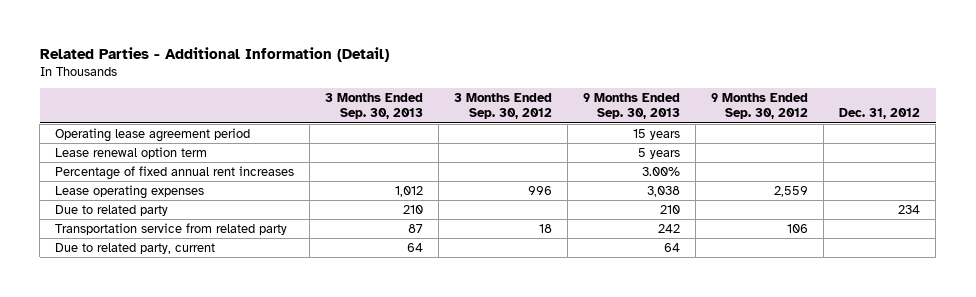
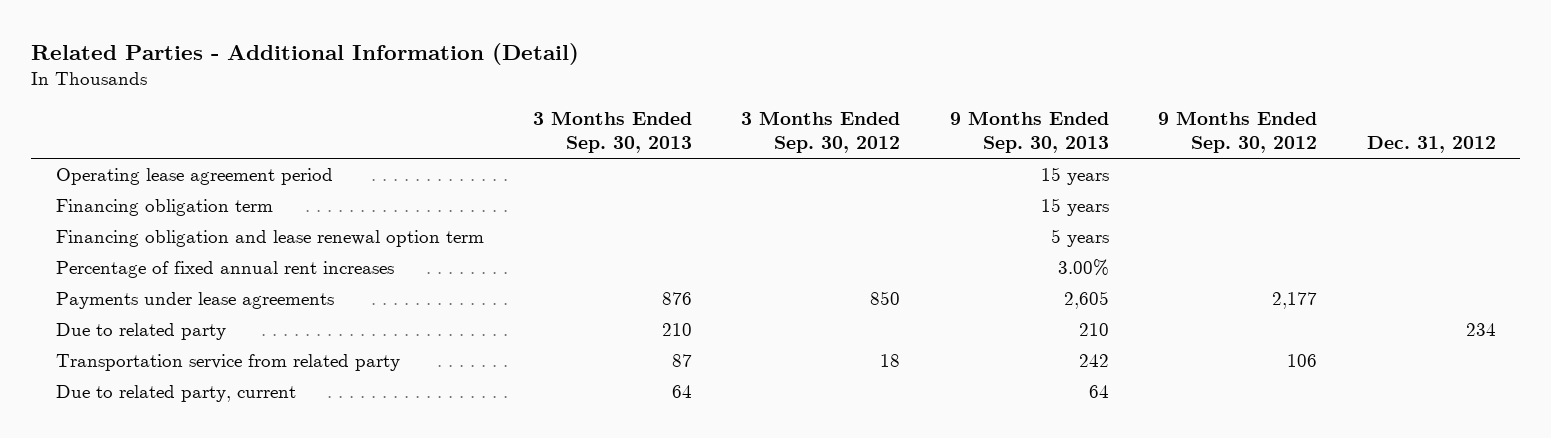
none -> [55,198,273,216] Financing obligation term
[55,146,208,159] Lease renewal option term -> [55,229,484,247] Financing obligation and lease renewal option term
[55,184,205,199] Lease operating expenses -> none
none -> [55,291,334,309] Payments under lease agreements

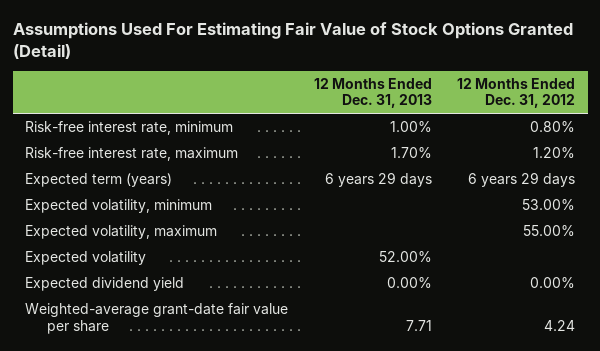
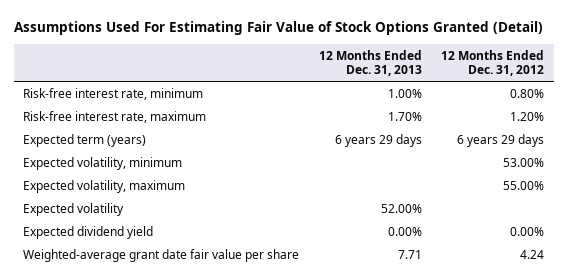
[25,302,289,334] Weighted-average grant-date fair value per share -> [23,248,300,262] Weighted-average grant date fair value per share

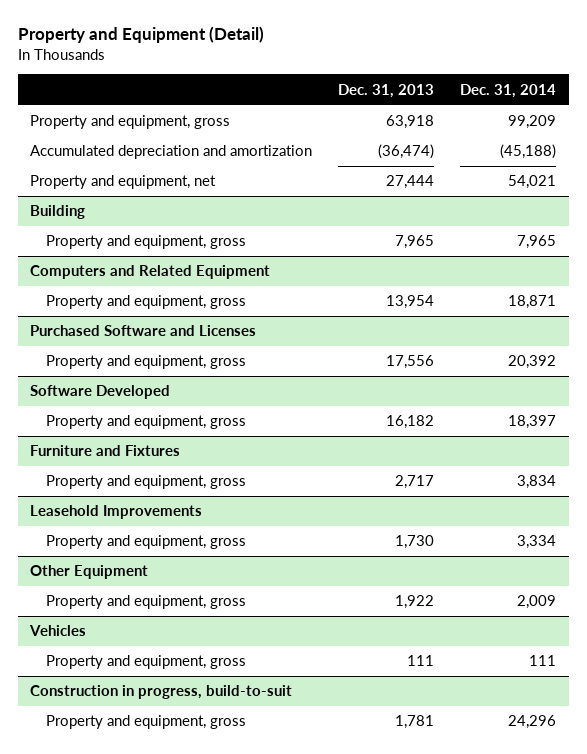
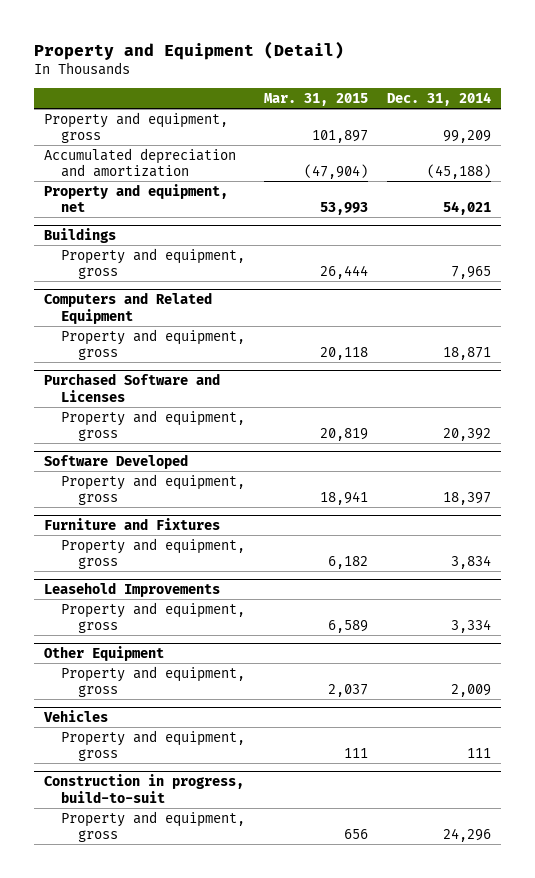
[338,83,435,98] Dec. 31, 2013 -> none
none -> [263,92,368,106] Mar. 31, 2015
[30,205,86,220] Building -> [44,228,117,244] Buildings

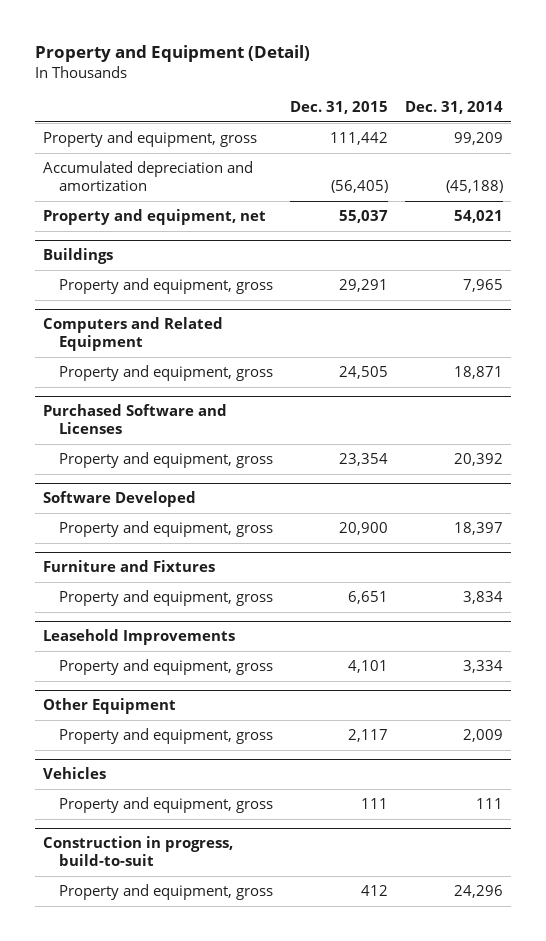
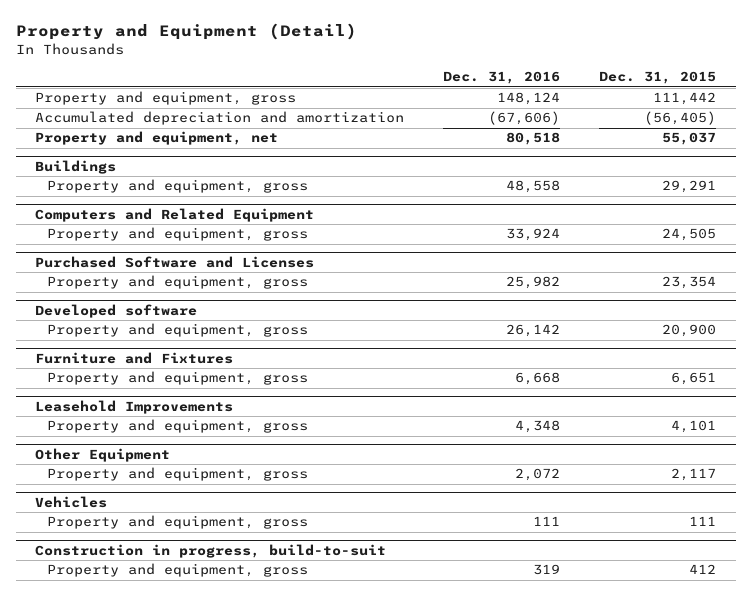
[404,101,503,115] Dec. 31, 2014 -> none
none -> [443,71,561,85] Dec. 31, 2016
[43,491,197,508] Software Developed -> [35,303,198,318] Developed software

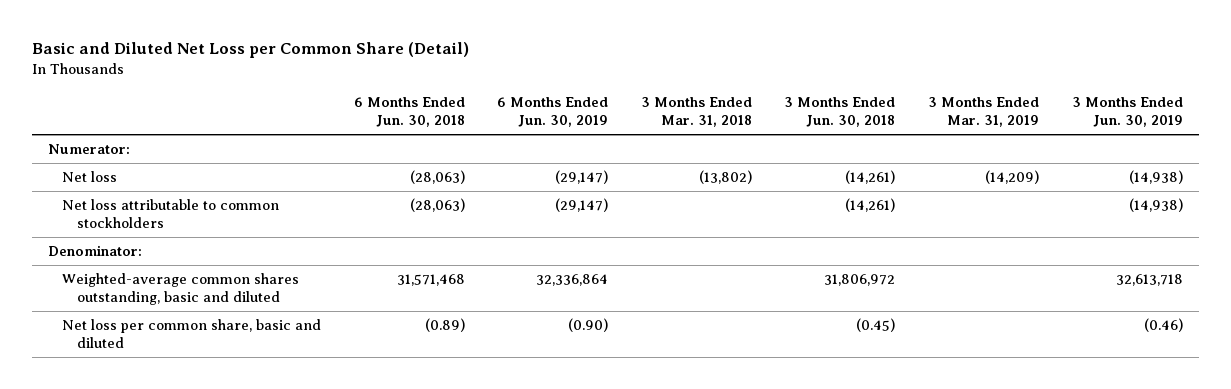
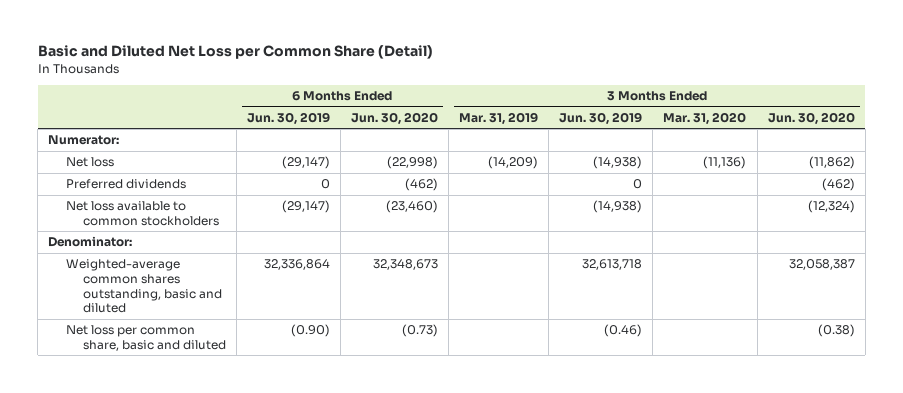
[353,97,465,128] 6 Months Ended Jun. 30, 2018 -> none
[640,97,752,128] 3 Months Ended Mar. 31, 2018 -> none
[784,97,896,128] 3 Months Ended Jun. 30, 2018 -> none
none -> [350,111,438,125] Jun. 30, 2020
none -> [663,111,747,125] Mar. 31, 2020
none -> [767,111,855,125] Jun. 30, 2020
none -> [65,179,186,190] Preferred dividends
[62,198,280,228] Net loss attributable to common stockholders -> [65,201,219,226] Net loss available to common stockholders

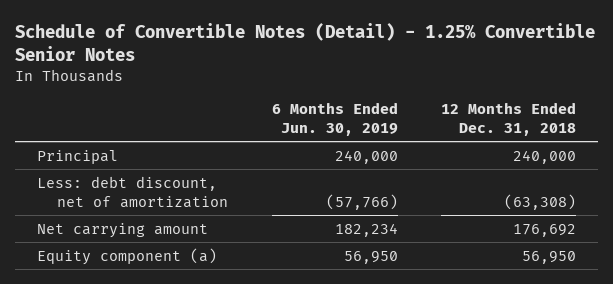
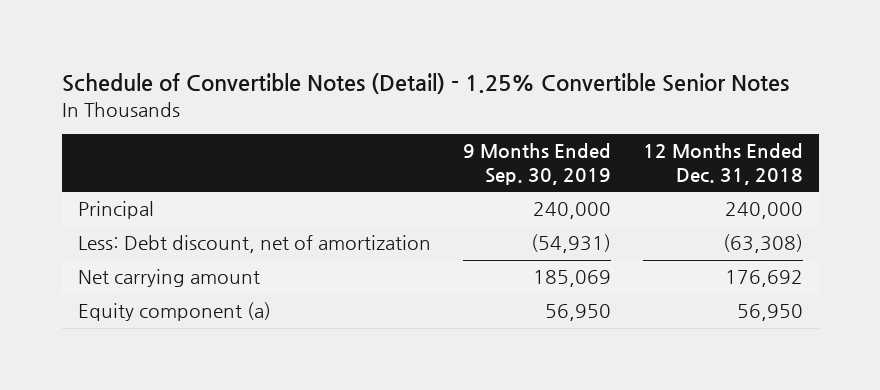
[271,101,398,136] 6 Months Ended Jun. 30, 2019 -> none
none -> [462,143,611,185] 9 Months Ended Sep. 30, 2019
[36,175,229,208] Less: debt discount, net of amortization -> [77,235,431,254] Less: Debt discount, net of amortization

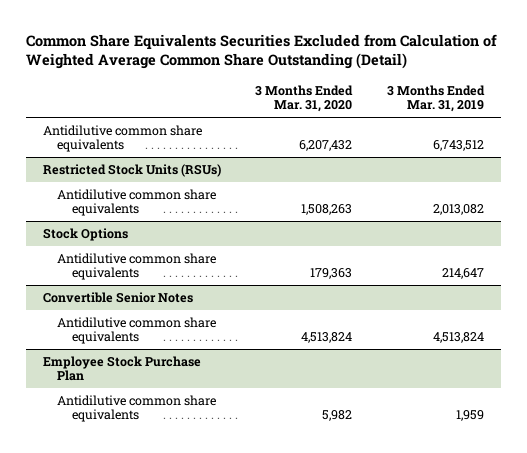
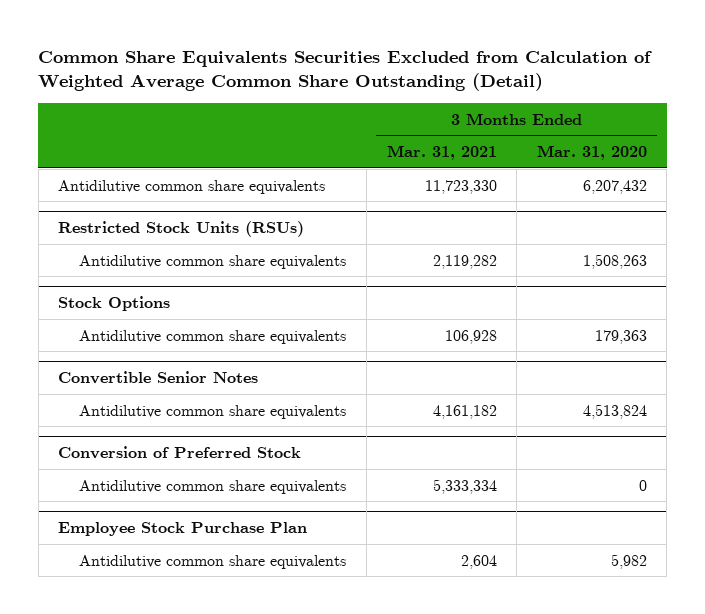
[386,84,485,113] 3 Months Ended Mar. 31, 2019 -> none
none -> [386,145,497,161] Mar. 31, 2021
none -> [58,445,302,459] Conversion of Preferred Stock
none -> [79,479,347,494] Antidilutive common share equivalents

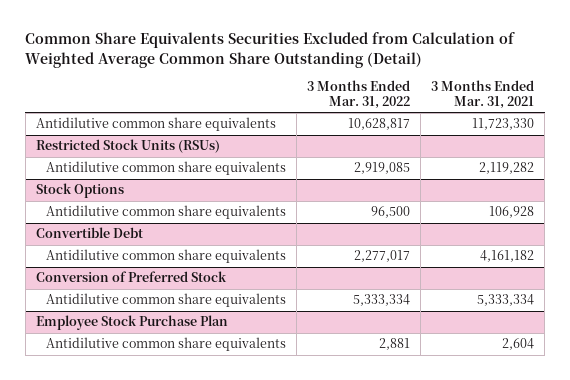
[536,145,647,161] Mar. 31, 2020 -> none
none -> [307,80,411,109] 3 Months Ended Mar. 31, 2022
[58,370,259,384] Convertible Senior Notes -> [35,227,143,239] Convertible Debt

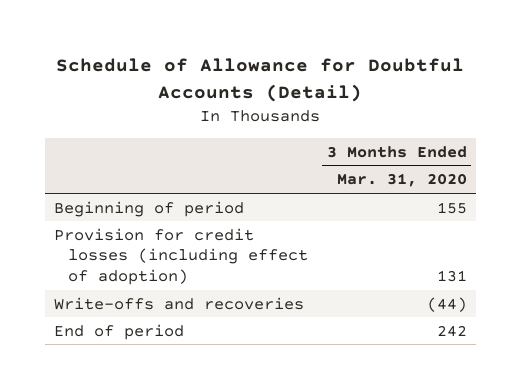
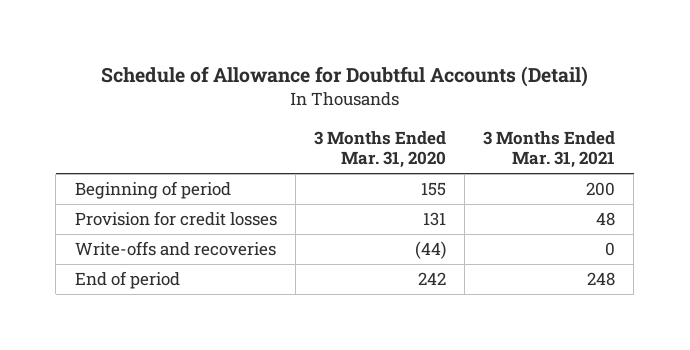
none -> [483,130,616,169] 3 Months Ended Mar. 31, 2021
[54,227,308,286] Provision for credit losses (including effect of adoption) -> [74,211,277,227] Provision for credit losses

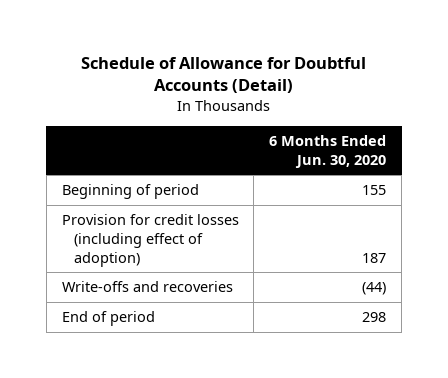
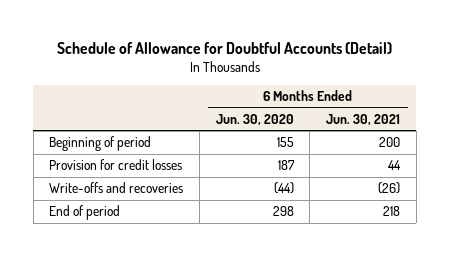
none -> [326,113,401,126] Jun. 30, 2021
[61,214,239,267] Provision for credit losses (including effect of adoption) -> [49,159,183,171] Provision for credit losses

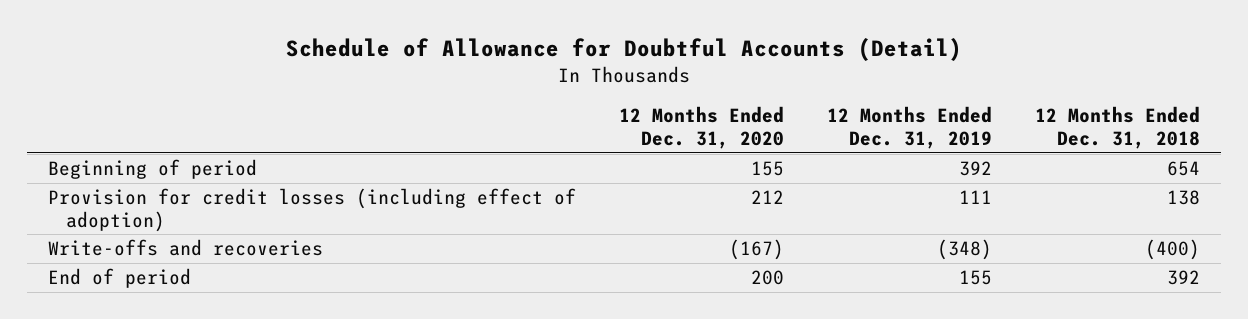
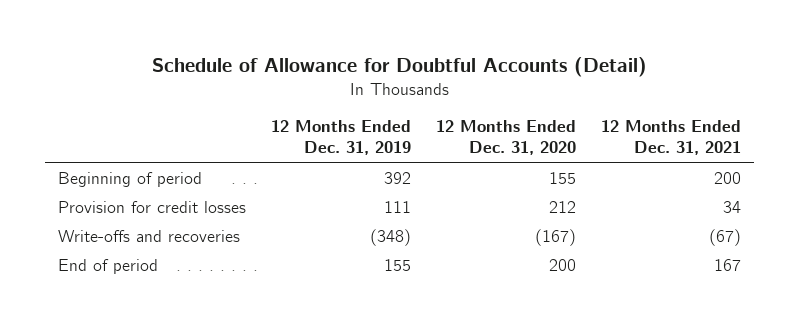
[1034,106,1200,149] 12 Months Ended Dec. 31, 2018 -> none
none -> [601,120,742,156] 12 Months Ended Dec. 31, 2021
[48,187,577,232] Provision for credit losses (including effect of adoption) -> [57,200,246,213] Provision for credit losses

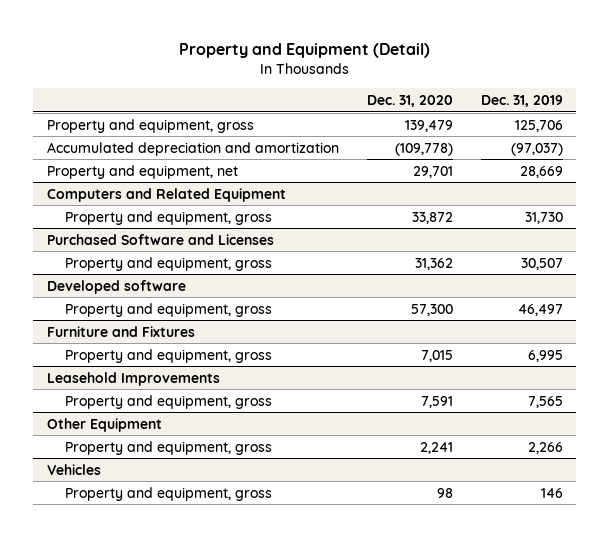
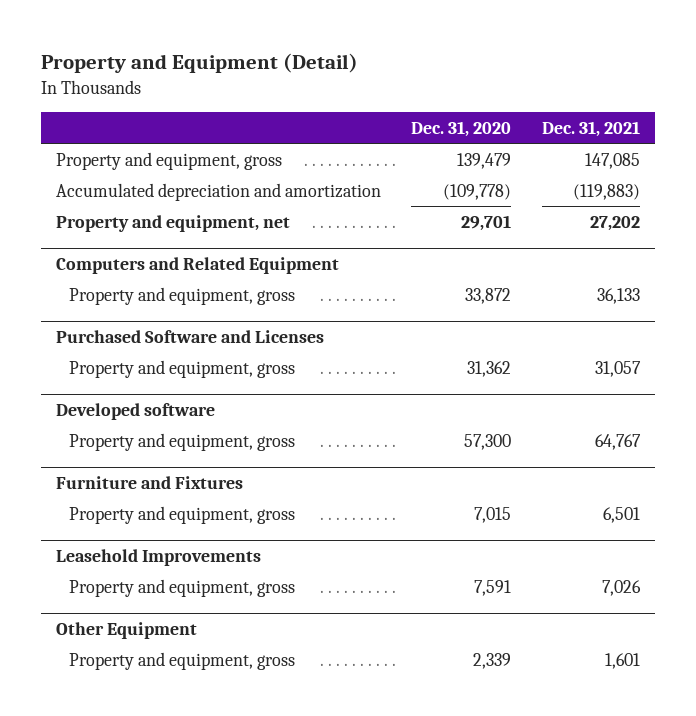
[480,94,563,107] Dec. 31, 2019 -> none
none -> [541,120,640,137] Dec. 31, 2021
[47,463,102,475] Vehicles -> none
[64,486,272,501] Property and equipment, gross -> none
[419,441,453,454] 2,241 -> [473,652,512,669] 2,339

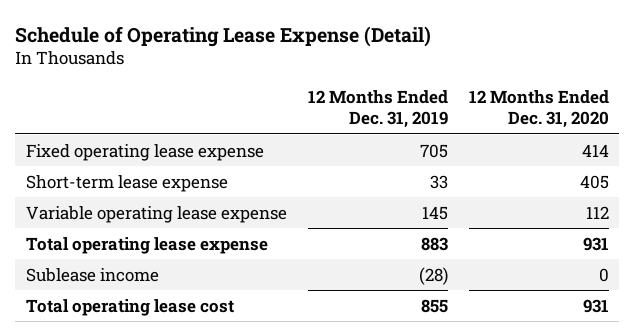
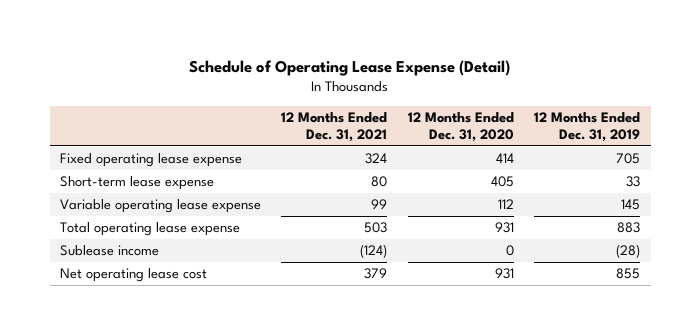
none -> [281,112,388,142] 12 Months Ended Dec. 31, 2021
[25,298,234,316] Total operating lease cost -> [59,268,207,283] Net operating lease cost

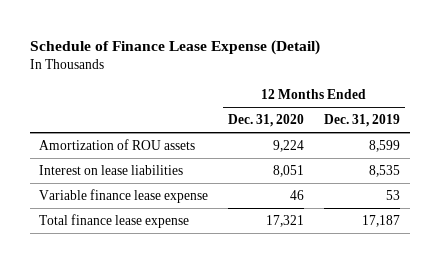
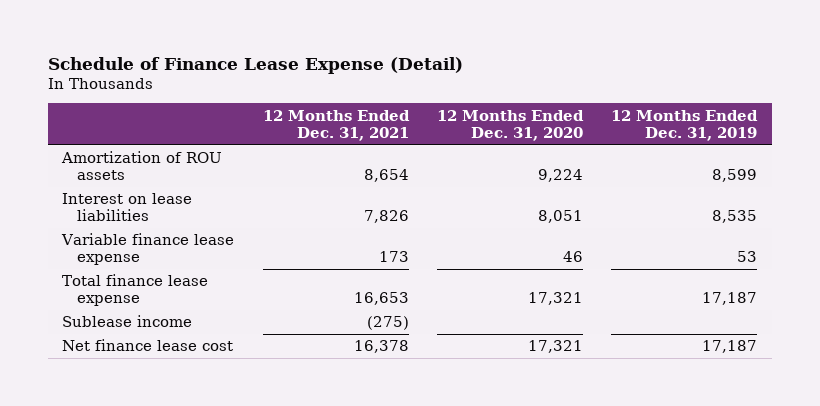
none -> [262,109,410,141] 12 Months Ended Dec. 31, 2021
none -> [62,315,193,328] Sublease income
none -> [62,339,234,352] Net finance lease cost

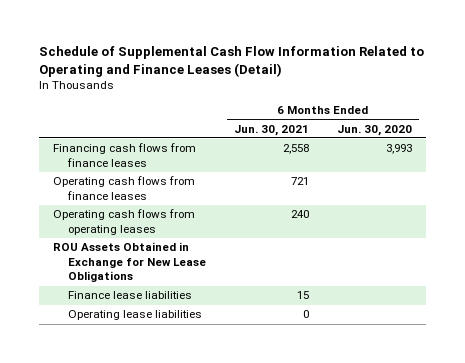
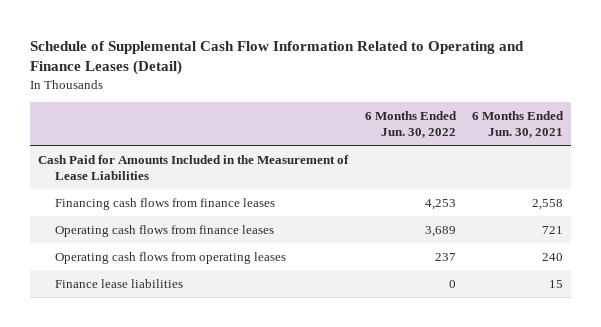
[337,124,413,136] Jun. 30, 2020 -> none
none -> [364,111,457,139] 6 Months Ended Jun. 30, 2022
none -> [38,154,350,180] Cash Paid for Amounts Included in the Measurement of Lease Liabilities
[52,242,207,283] ROU Assets Obtained in Exchange for New Lease Obligations -> none
[68,310,203,321] Operating lease liabilities -> none

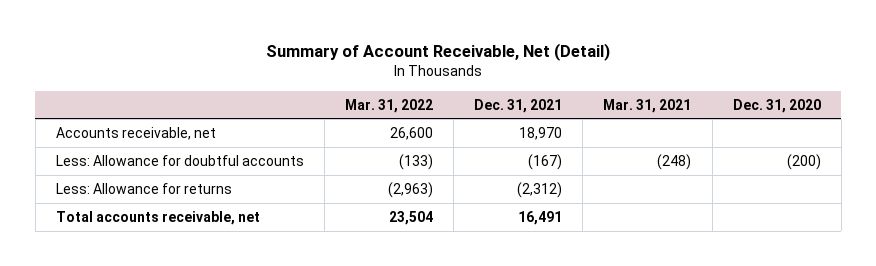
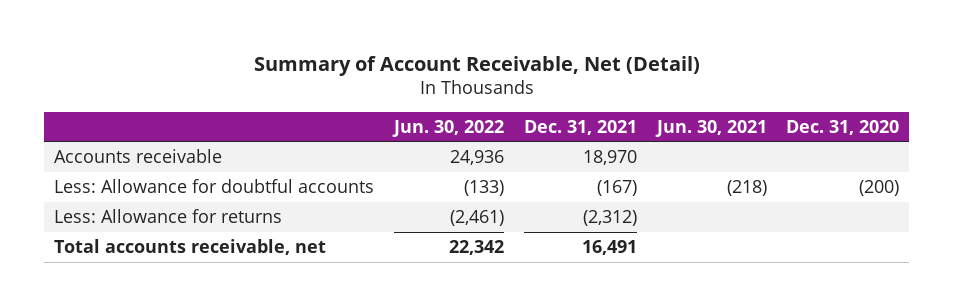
[345,98,434,113] Mar. 31, 2022 -> none
[603,98,692,113] Mar. 31, 2021 -> none
none -> [391,119,504,137] Jun. 30, 2022
none -> [654,119,767,137] Jun. 30, 2021
[55,127,216,141] Accounts receivable, net -> [53,148,222,163] Accounts receivable

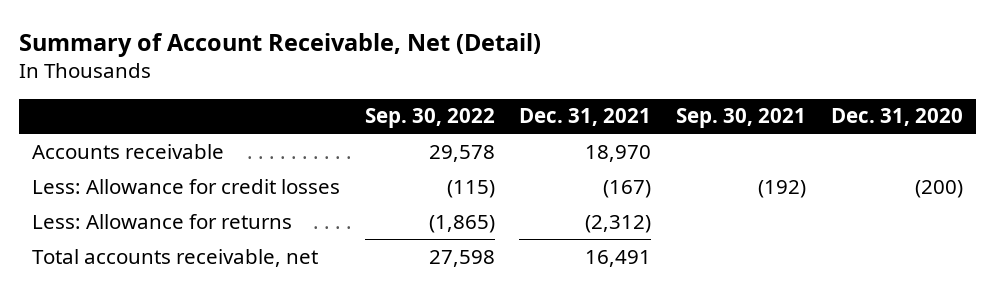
[391,119,504,137] Jun. 30, 2022 -> none
[654,119,767,137] Jun. 30, 2021 -> none
none -> [364,108,495,129] Sep. 30, 2022
none -> [676,108,807,129] Sep. 30, 2021
[53,178,374,193] Less: Allowance for doubtful accounts -> [31,178,340,194] Less: Allowance for credit losses

